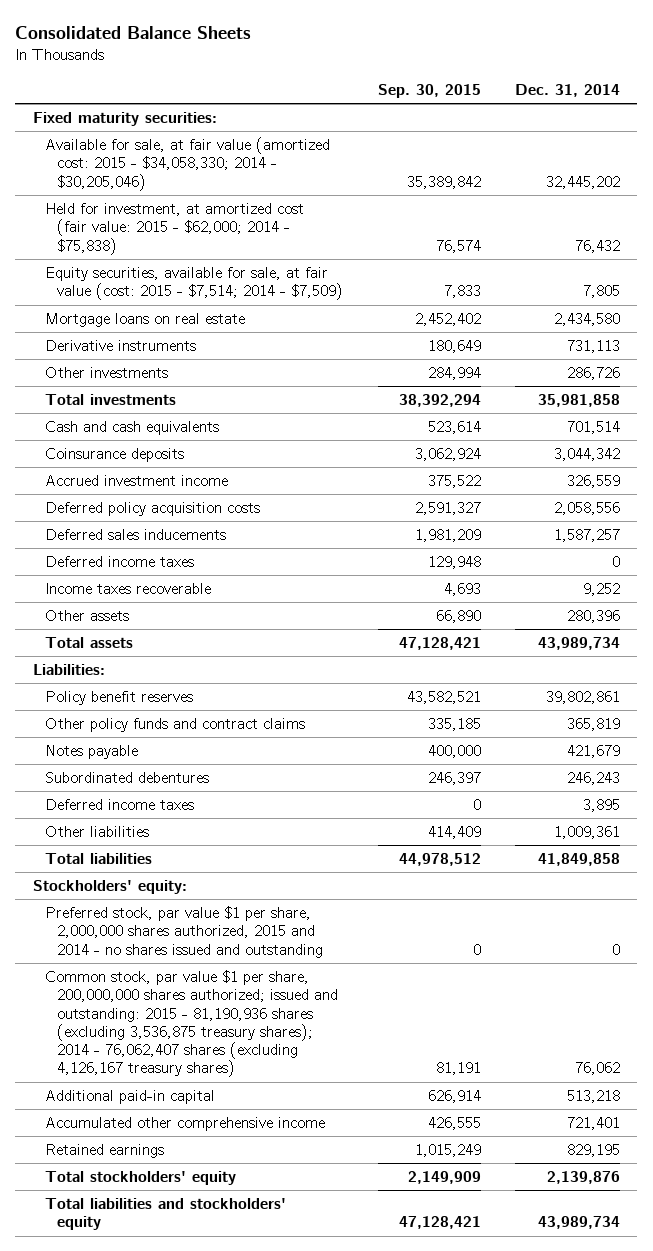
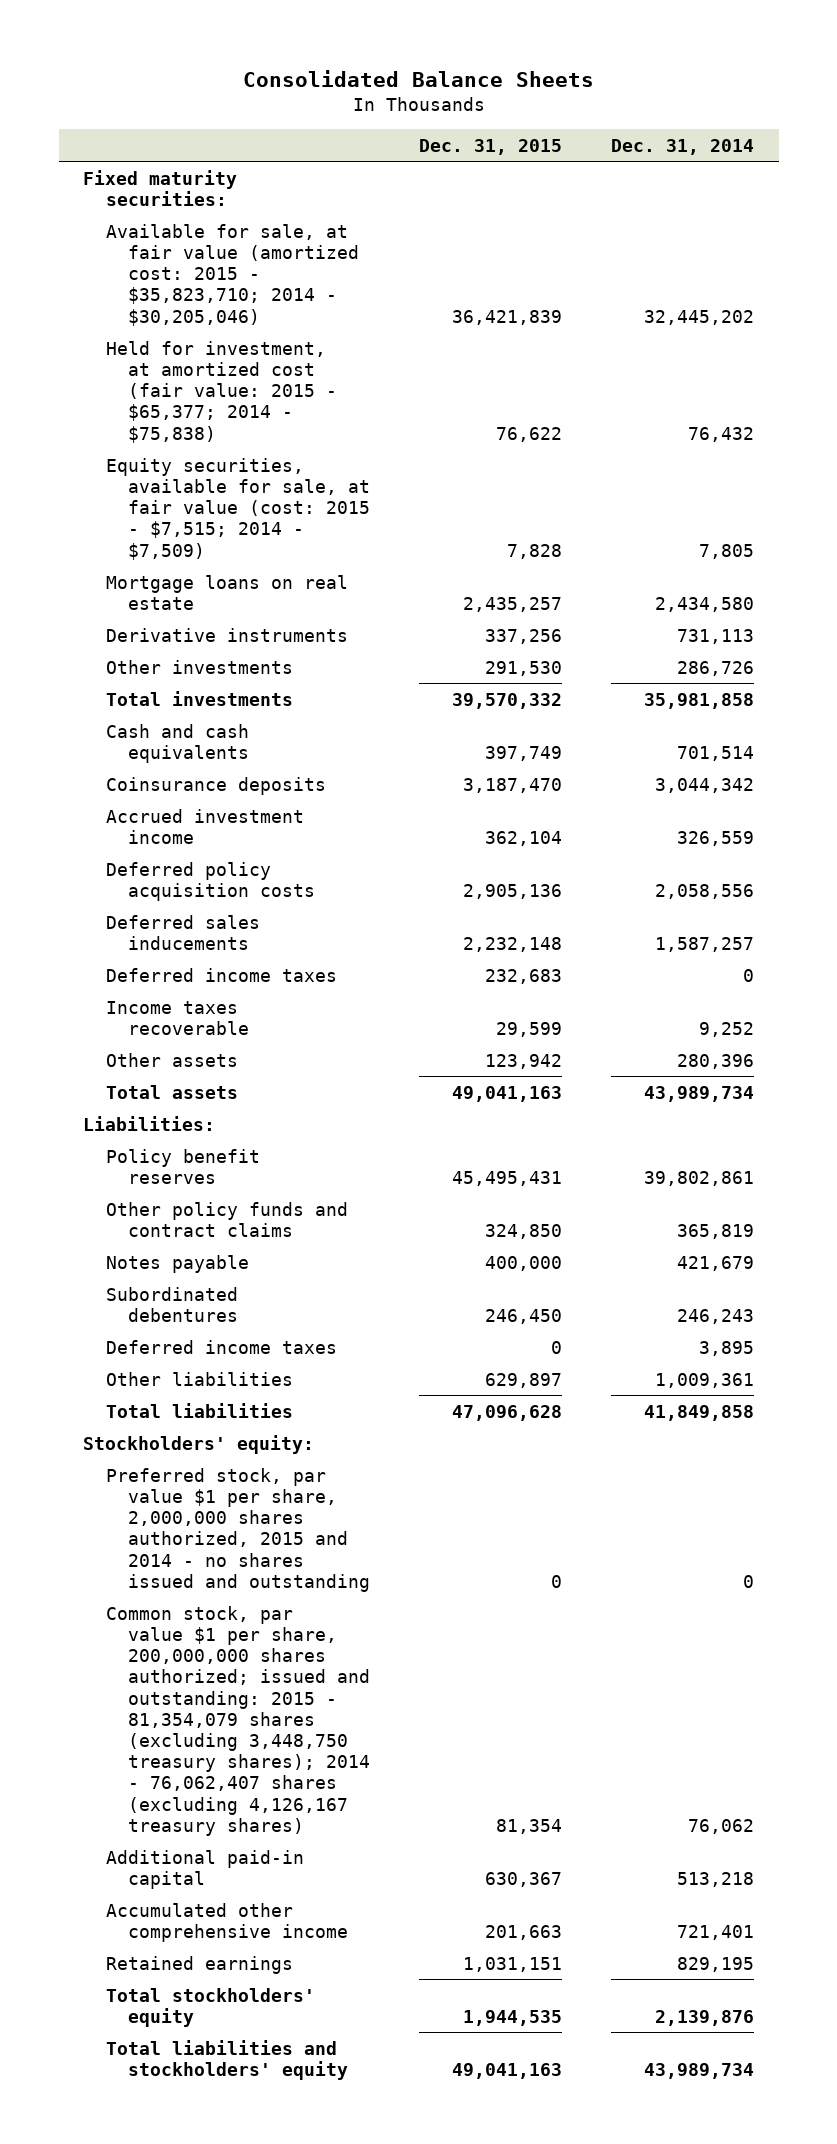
[377,83,481,98] Sep. 30, 2015 -> none
none -> [419,138,563,155] Dec. 31, 2015
[44,137,330,191] Available for sale, at fair value (amortized cost: 2015 - $34,058,330; 2014 - $30,205,046) -> [105,223,360,326] Available for sale, at fair value (amortized cost: 2015 - $35,823,710; 2014 - $30,205,046)
[44,203,304,255] Held for investment, at amortized cost (fair value: 2015 - $62,000; 2014 - $75,838) -> [105,340,338,443] Held for investment, at amortized cost (fair value: 2015 - $65,377; 2014 - $75,838)
[44,267,344,301] Equity securities, available for sale, at fair value (cost: 2015 - $7,514; 2014 - $7,509) -> [105,457,371,560] Equity securities, available for sale, at fair value (cost: 2015 - $7,515; 2014 - $7,509)
[44,970,339,1078] Common stock, par value $1 per share, 200,000,000 shares authorized; issued and outstanding: 2015 - 81,190,936 shares (excluding 3,536,875 treasury shares); 2014 - 76,062,407 shares (excluding 4,126,167 treasury shares) -> [105,1605,371,1836] Common stock, par value $1 per share, 200,000,000 shares authorized; issued and outstanding: 2015 - 81,354,079 shares (excluding 3,448,750 treasury shares); 2014 - 76,062,407 shares (excluding 4,126,167 treasury shares)

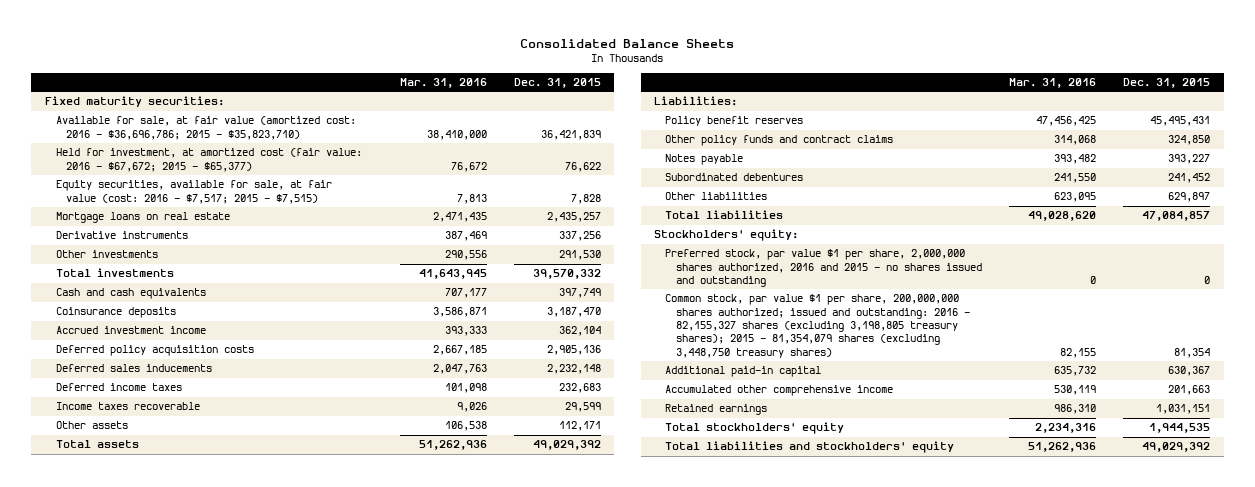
[611,138,755,155] Dec. 31, 2014 -> none
none -> [399,77,487,88] Mar. 31, 2016
[105,223,360,326] Available for sale, at fair value (amortized cost: 2015 - $35,823,710; 2014 - $30,205,046) -> [55,116,356,140] Available for sale, at fair value (amortized cost: 2016 - $36,696,786; 2015 - $35,823,710)
[105,340,338,443] Held for investment, at amortized cost (fair value: 2015 - $65,377; 2014 - $75,838) -> [55,148,362,172] Held for investment, at amortized cost (fair value: 2016 - $67,672; 2015 - $65,377)
[105,457,371,560] Equity securities, available for sale, at fair value (cost: 2015 - $7,515; 2014 - $7,509) -> [55,180,332,204] Equity securities, available for sale, at fair value (cost: 2016 - $7,517; 2015 - $7,515)
[485,1053,563,1069] 123,942 -> [558,421,601,432] 112,171
[452,1085,563,1102] 49,041,163 -> [532,440,601,451] 49,029,392
[105,1339,337,1354] Deferred income taxes -> none
[485,1255,563,1271] 400,000 -> [1168,154,1211,165] 393,227
[485,1308,563,1324] 246,450 -> [1168,173,1211,184] 241,452
[452,1404,563,1421] 47,096,628 -> [1142,211,1211,222] 47,084,857
[105,1467,371,1592] Preferred stock, par value $1 per share, 2,000,000 shares authorized, 2015 and 2014 - no shares issued and outstanding -> [665,249,983,287] Preferred stock, par value $1 per share, 2,000,000 shares authorized, 2016 and 2015 - no shares issued and outstanding
[105,1605,371,1836] Common stock, par value $1 per share, 200,000,000 shares authorized; issued and outstanding: 2015 - 81,354,079 shares (excluding 3,448,750 treasury shares); 2014 - 76,062,407 shares (excluding 4,126,167 treasury shares) -> [665,294,971,358] Common stock, par value $1 per share, 200,000,000 shares authorized; issued and outstanding: 2016 - 82,155,327 shares (excluding 3,198,805 treasury shares); 2015 - 81,354,079 shares (excluding 3,448,750 treasury shares)
[452,2062,563,2079] 49,041,163 -> [1142,442,1211,453] 49,029,392

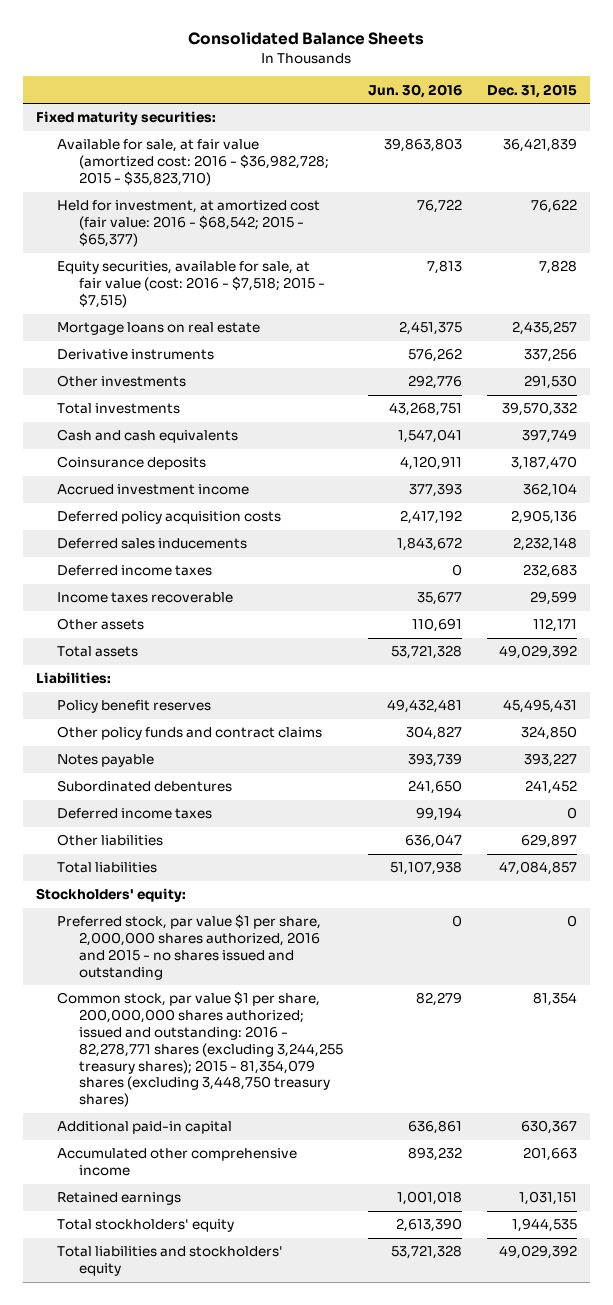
[399,77,487,88] Mar. 31, 2016 -> none
none -> [368,83,463,98] Jun. 30, 2016
[55,116,356,140] Available for sale, at fair value (amortized cost: 2016 - $36,696,786; 2015 - $35,823,710) -> [57,139,330,187] Available for sale, at fair value (amortized cost: 2016 - $36,982,728; 2015 - $35,823,710)
[55,148,362,172] Held for investment, at amortized cost (fair value: 2016 - $67,672; 2015 - $65,377) -> [57,200,321,248] Held for investment, at amortized cost (fair value: 2016 - $68,542; 2015 - $65,377)
[55,180,332,204] Equity securities, available for sale, at fair value (cost: 2016 - $7,517; 2015 - $7,515) -> [57,261,326,309] Equity securities, available for sale, at fair value (cost: 2016 - $7,518; 2015 - $7,515)
none -> [57,808,213,820] Deferred income taxes
[665,294,971,358] Common stock, par value $1 per share, 200,000,000 shares authorized; issued and outstanding: 2016 - 82,155,327 shares (excluding 3,198,805 treasury shares); 2015 - 81,354,079 shares (excluding 3,448,750 treasury shares) -> [57,991,344,1108] Common stock, par value $1 per share, 200,000,000 shares authorized; issued and outstanding: 2016 - 82,278,771 shares (excluding 3,244,255 treasury shares); 2015 - 81,354,079 shares (excluding 3,448,750 treasury shares)

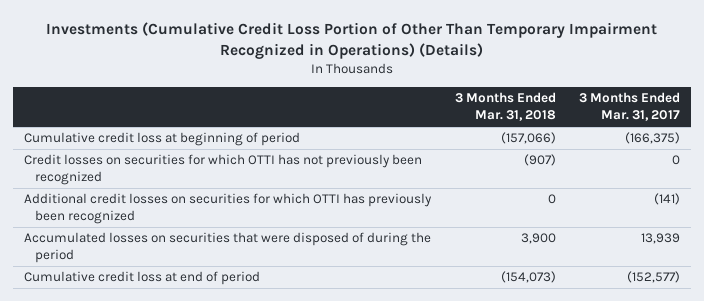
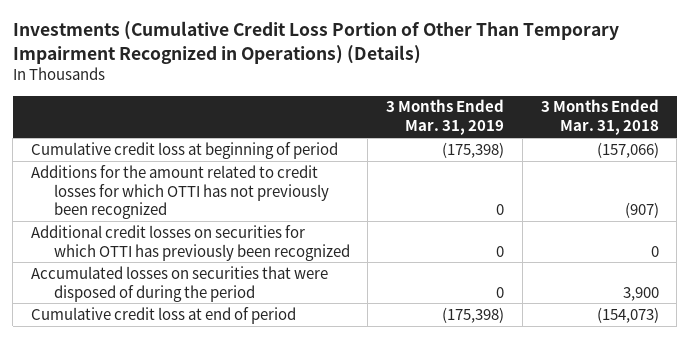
[578,92,680,122] 3 Months Ended Mar. 31, 2017 -> none
none -> [386,99,505,136] 3 Months Ended Mar. 31, 2019
[24,154,423,186] Credit losses on securities for which OTTI has not previously been recognized -> [31,164,329,220] Additions for the amount related to credit losses for which OTTI has not previously been recognized

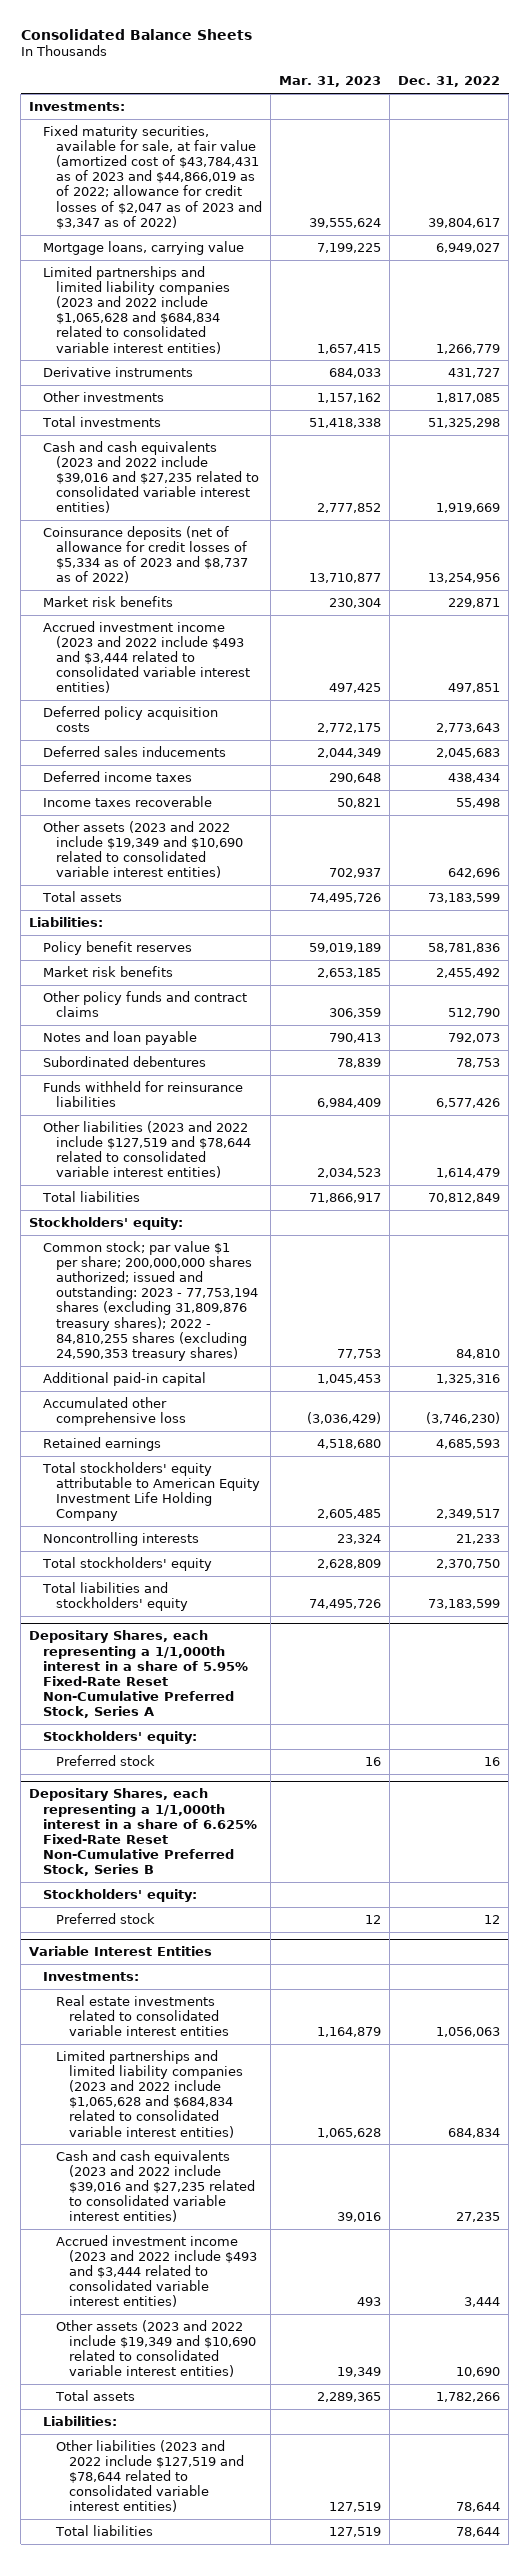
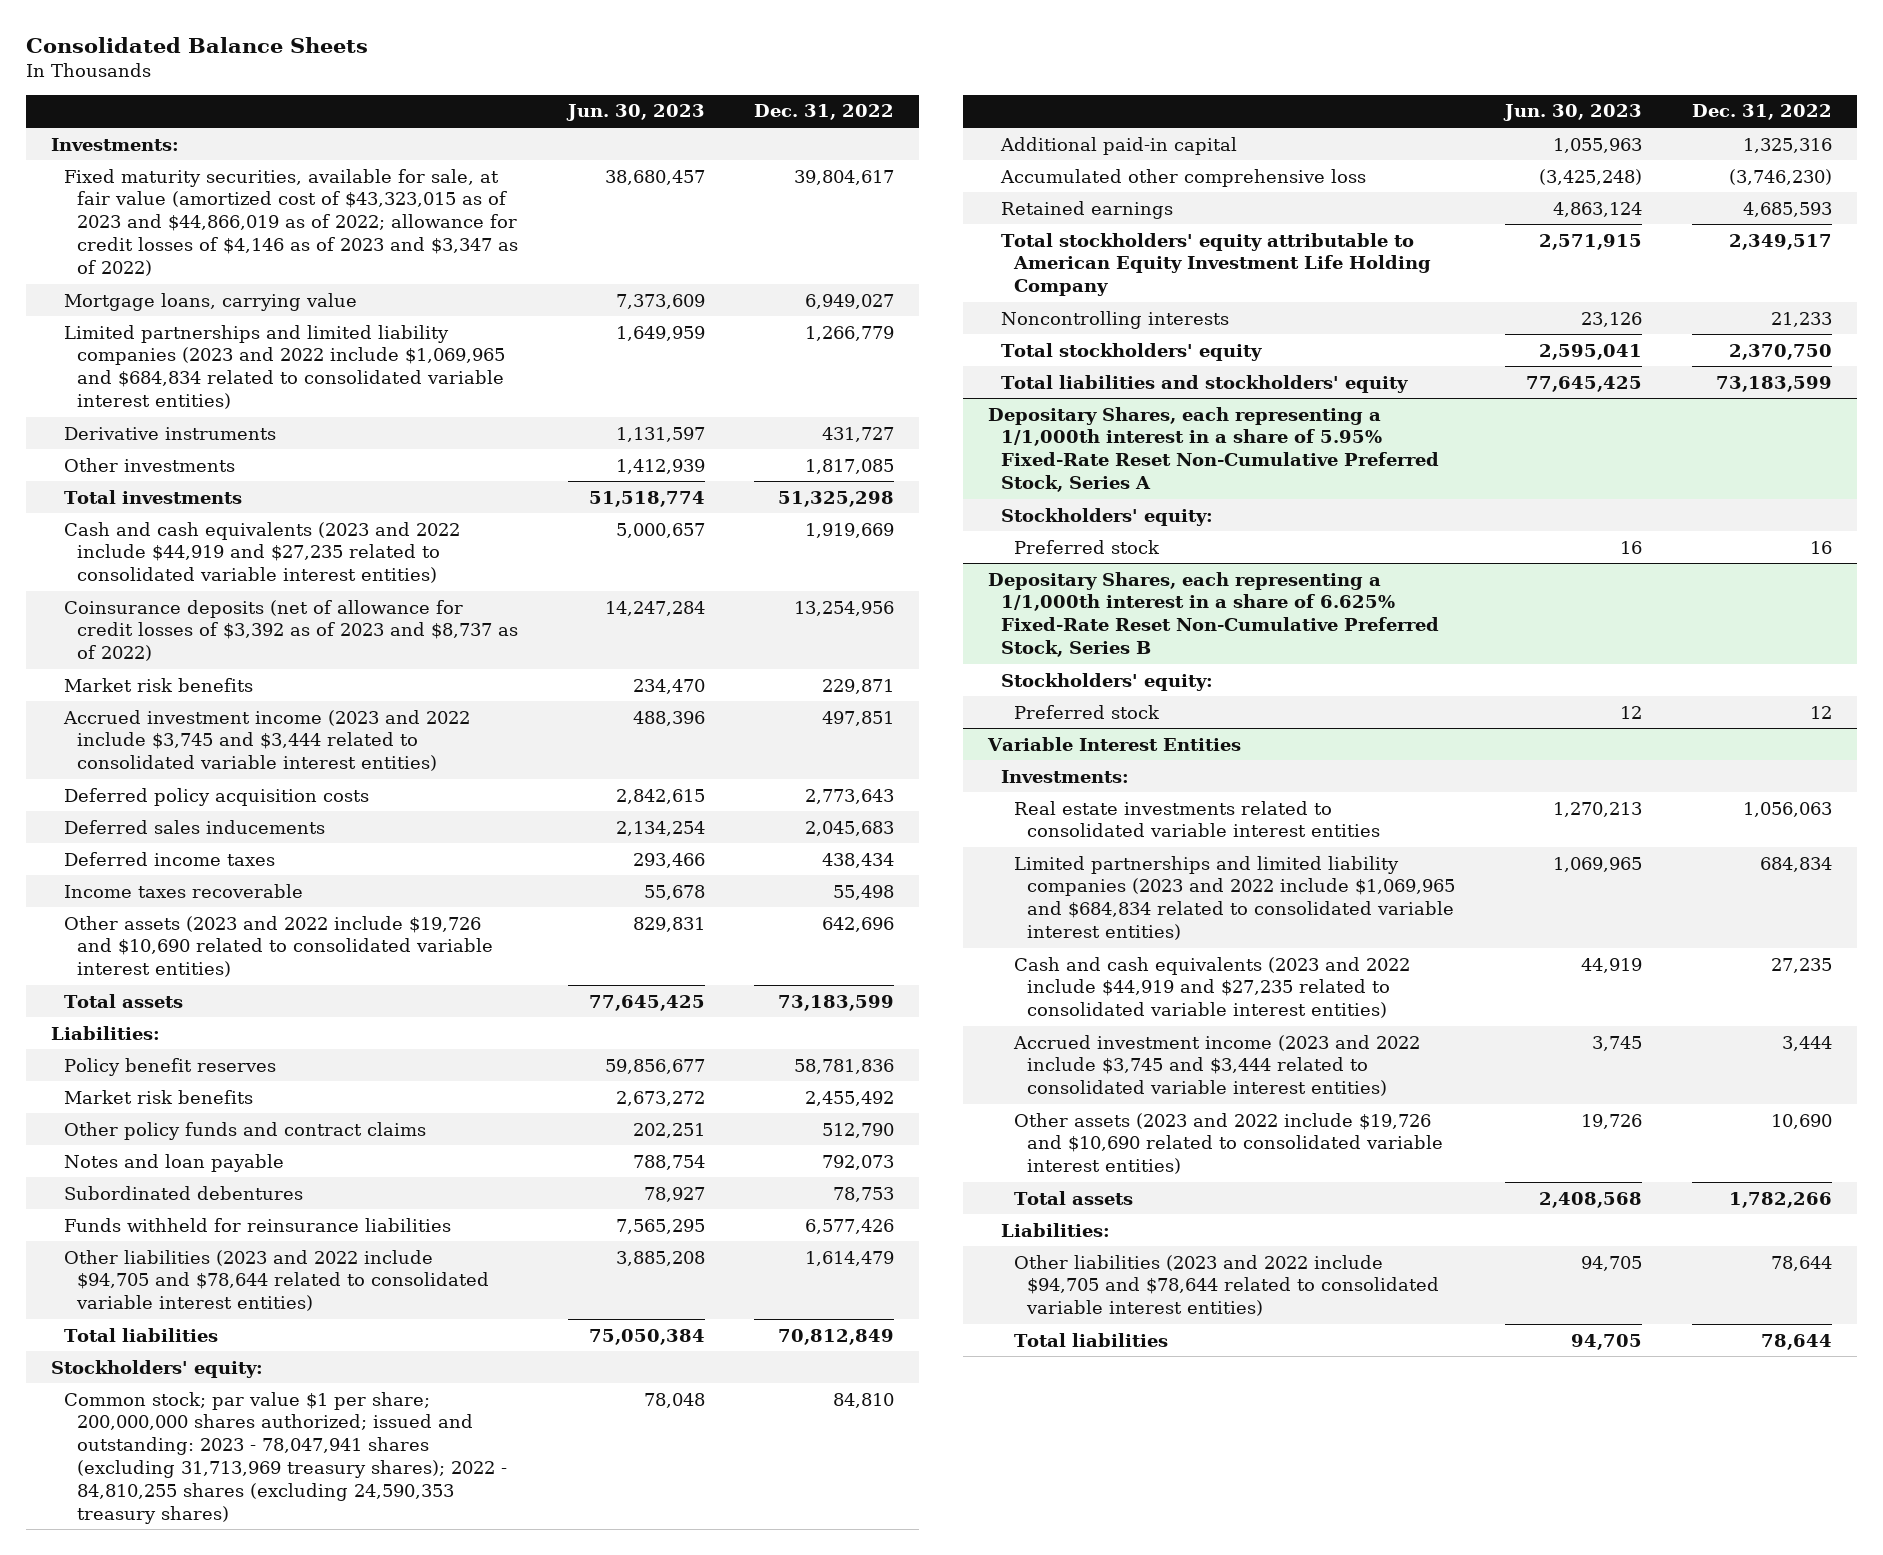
[279,76,382,88] Mar. 31, 2023 -> none
none -> [565,104,705,122] Jun. 30, 2023
[42,124,262,229] Fixed maturity securities, available for sale, at fair value (amortized cost of $43,784,431 as of 2023 and $44,866,019 as of 2022; allowance for credit losses of $2,047 as of 2023 and $3,347 as of 2022) -> [63,168,518,276] Fixed maturity securities, available for sale, at fair value (amortized cost of $43,323,015 as of 2023 and $44,866,019 as of 2022; allowance for credit losses of $4,146 as of 2023 and $3,347 as of 2022)
[42,265,230,354] Limited partnerships and limited liability companies (2023 and 2022 include $1,065,628 and $684,834 related to consolidated variable interest entities) -> [63,324,505,410] Limited partnerships and limited liability companies (2023 and 2022 include $1,069,965 and $684,834 related to consolidated variable interest entities)
[42,440,259,514] Cash and cash equivalents (2023 and 2022 include $39,016 and $27,235 related to consolidated variable interest entities) -> [63,521,460,584] Cash and cash equivalents (2023 and 2022 include $44,919 and $27,235 related to consolidated variable interest entities)
[42,525,248,584] Coinsurance deposits (net of allowance for credit losses of $5,334 as of 2023 and $8,737 as of 2022) -> [63,599,518,662] Coinsurance deposits (net of allowance for credit losses of $3,392 as of 2023 and $8,737 as of 2022)
[42,620,250,694] Accrued investment income (2023 and 2022 include $493 and $3,444 related to consolidated variable interest entities) -> [62,709,470,772] Accrued investment income (2023 and 2022 include $3,745 and $3,444 related to consolidated variable interest entities)
[42,820,243,879] Other assets (2023 and 2022 include $19,349 and $10,690 related to consolidated variable interest entities) -> [63,915,493,978] Other assets (2023 and 2022 include $19,726 and $10,690 related to consolidated variable interest entities)
[42,1120,251,1179] Other liabilities (2023 and 2022 include $127,519 and $78,644 related to consolidated variable interest entities) -> [63,1249,489,1312] Other liabilities (2023 and 2022 include $94,705 and $78,644 related to consolidated variable interest entities)
[42,1240,258,1361] Common stock; par value $1 per share; 200,000,000 shares authorized; issued and outstanding: 2023 - 77,753,194 shares (excluding 31,809,876 treasury shares); 2022 - 84,810,255 shares (excluding 24,590,353 treasury shares) -> [63,1391,507,1524] Common stock; par value $1 per share; 200,000,000 shares authorized; issued and outstanding: 2023 - 78,047,941 shares (excluding 31,713,969 treasury shares); 2022 - 84,810,255 shares (excluding 24,590,353 treasury shares)
[55,2049,244,2138] Limited partnerships and limited liability companies (2023 and 2022 include $1,065,628 and $684,834 related to consolidated variable interest entities) -> [1014,855,1455,941] Limited partnerships and limited liability companies (2023 and 2022 include $1,069,965 and $684,834 related to consolidated variable interest entities)
[55,2149,256,2223] Cash and cash equivalents (2023 and 2022 include $39,016 and $27,235 related to consolidated variable interest entities) -> [1014,956,1411,1019] Cash and cash equivalents (2023 and 2022 include $44,919 and $27,235 related to consolidated variable interest entities)
[55,2234,258,2308] Accrued investment income (2023 and 2022 include $493 and $3,444 related to consolidated variable interest entities) -> [1013,1034,1421,1097] Accrued investment income (2023 and 2022 include $3,745 and $3,444 related to consolidated variable interest entities)
[55,2319,257,2378] Other assets (2023 and 2022 include $19,349 and $10,690 related to consolidated variable interest entities) -> [1014,1112,1443,1175] Other assets (2023 and 2022 include $19,726 and $10,690 related to consolidated variable interest entities)
[55,2439,245,2513] Other liabilities (2023 and 2022 include $127,519 and $78,644 related to consolidated variable interest entities) -> [1014,1254,1439,1317] Other liabilities (2023 and 2022 include $94,705 and $78,644 related to consolidated variable interest entities)

